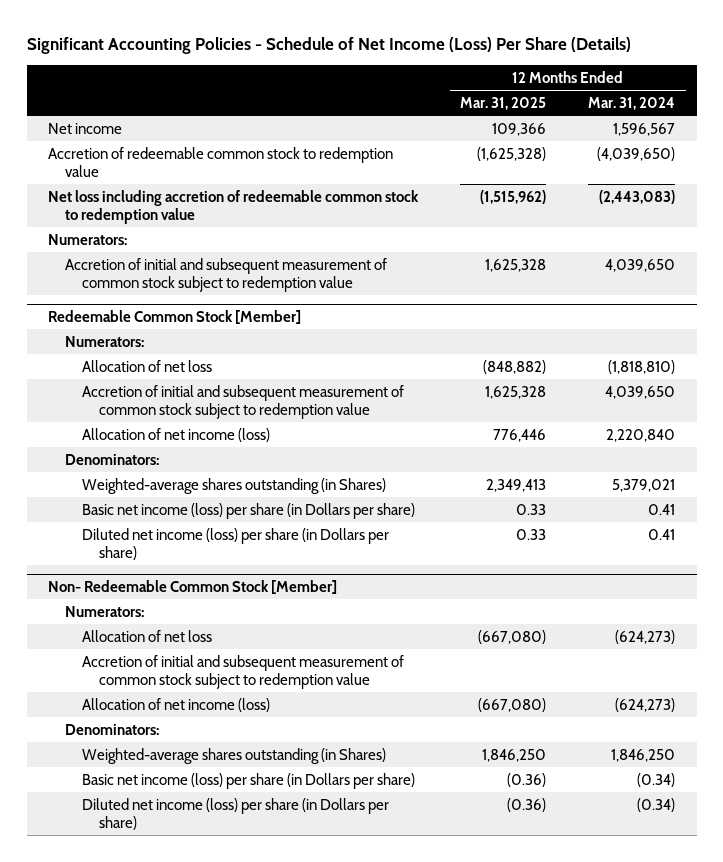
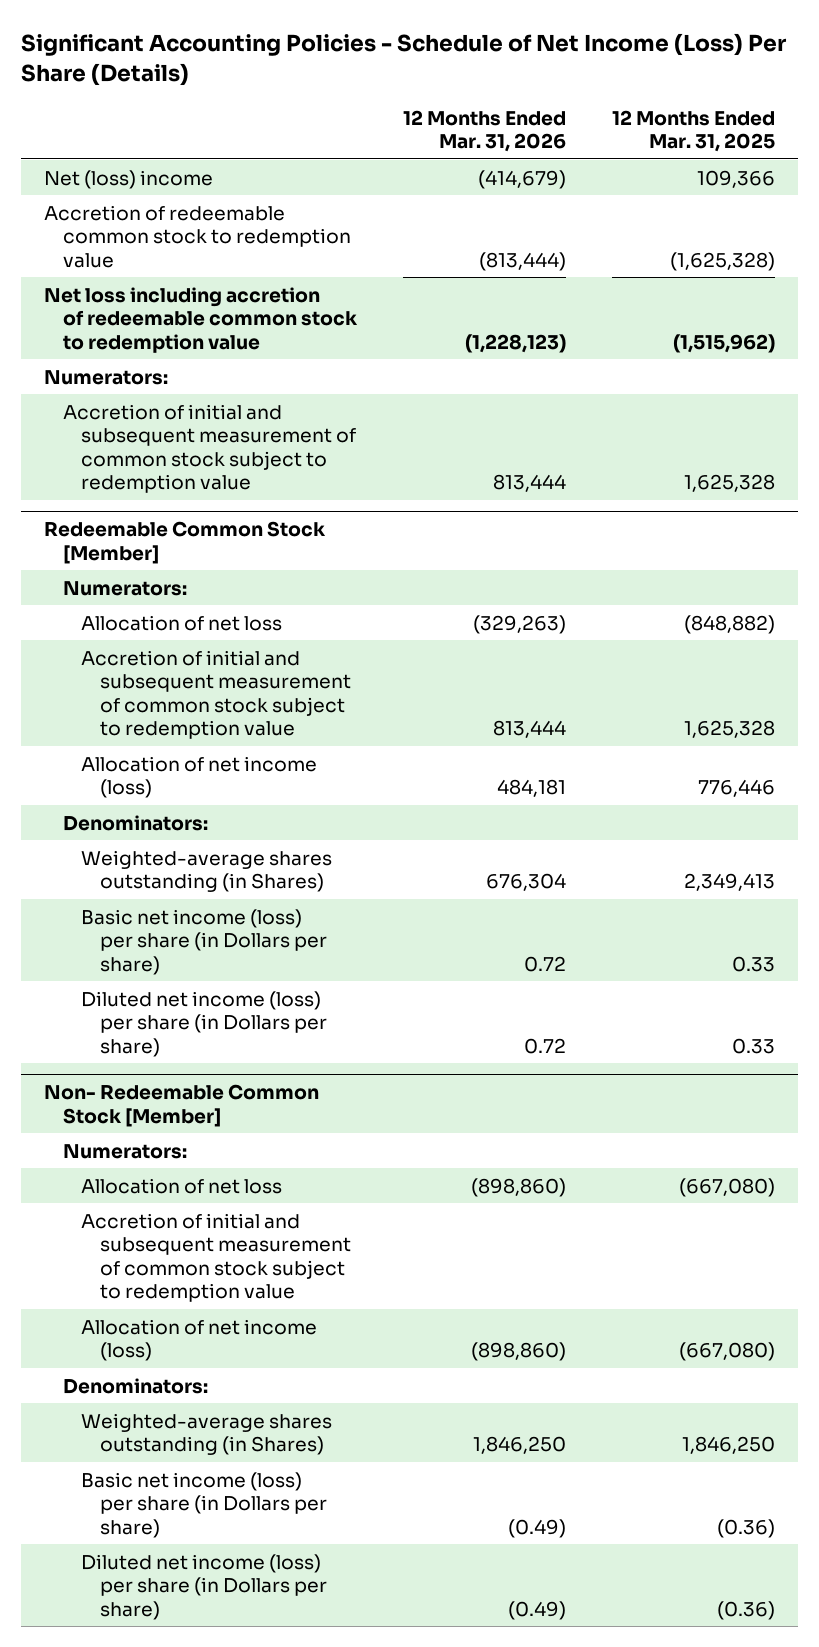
[588,96,676,110] Mar. 31, 2024 -> none
none -> [402,109,566,153] 12 Months Ended Mar. 31, 2026
[47,122,122,134] Net income -> [44,169,214,189] Net (loss) income

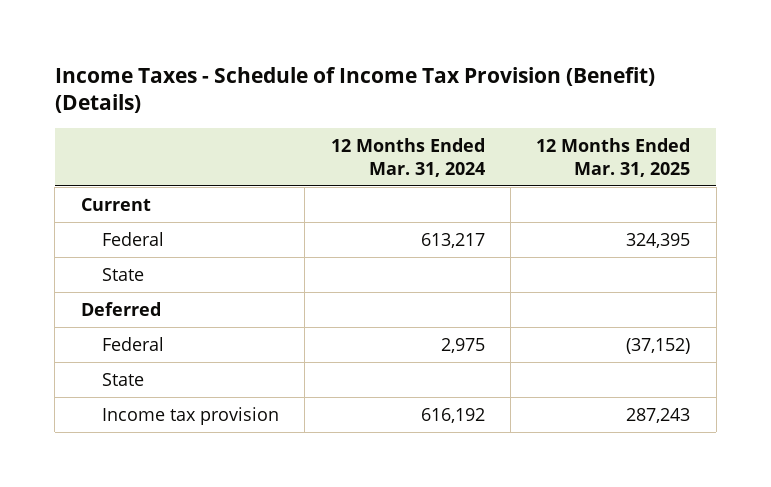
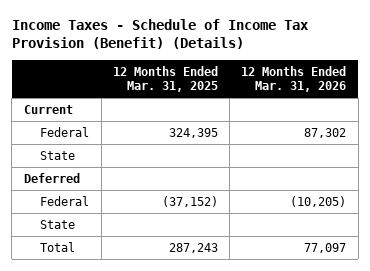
[330,137,485,177] 12 Months Ended Mar. 31, 2024 -> none
none -> [241,65,347,92] 12 Months Ended Mar. 31, 2026
[101,406,279,425] Income tax provision -> [40,241,76,252] Total

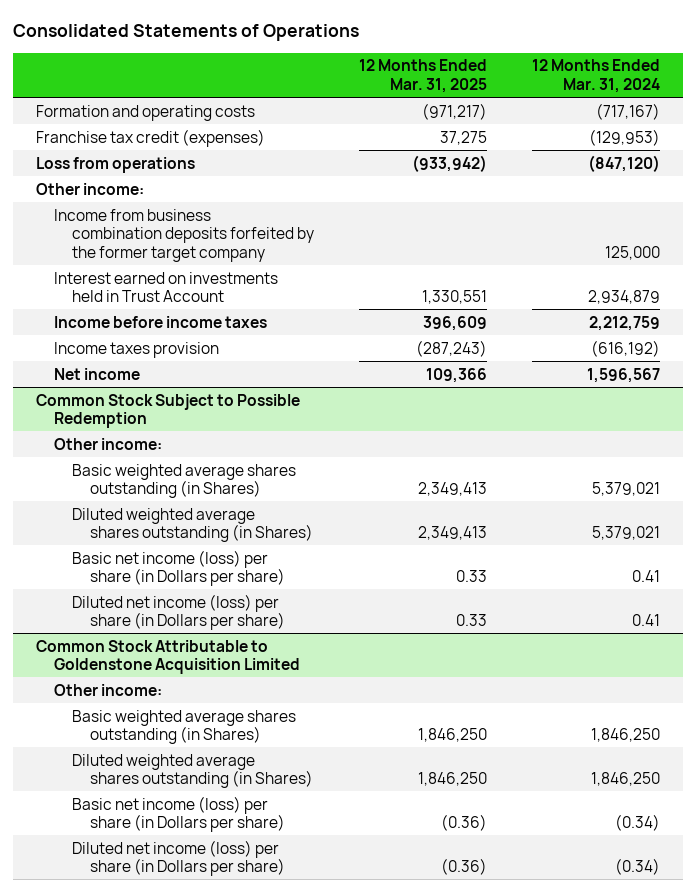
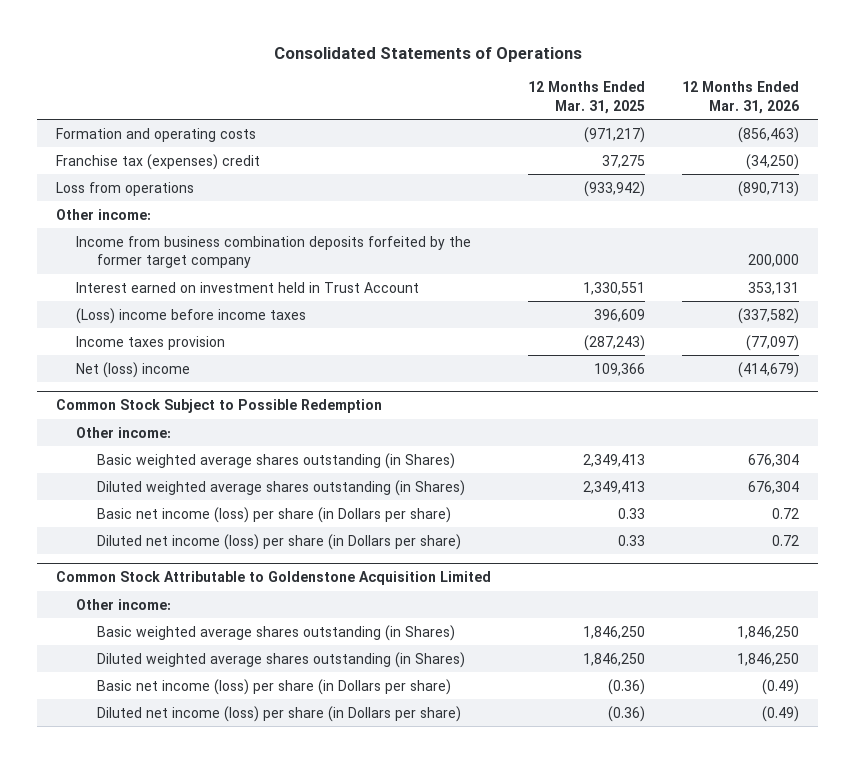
[532,59,661,93] 12 Months Ended Mar. 31, 2024 -> none
none -> [682,81,800,114] 12 Months Ended Mar. 31, 2026
[35,128,265,147] Franchise tax credit (expenses) -> [55,153,260,170] Franchise tax (expenses) credit
[54,271,279,303] Interest earned on investments held in Trust Account -> [76,281,420,293] Interest earned on investment held in Trust Account
[54,315,268,328] Income before income taxes -> [76,307,307,324] (Loss) income before income taxes
[54,367,141,380] Net income -> [76,361,191,378] Net (loss) income

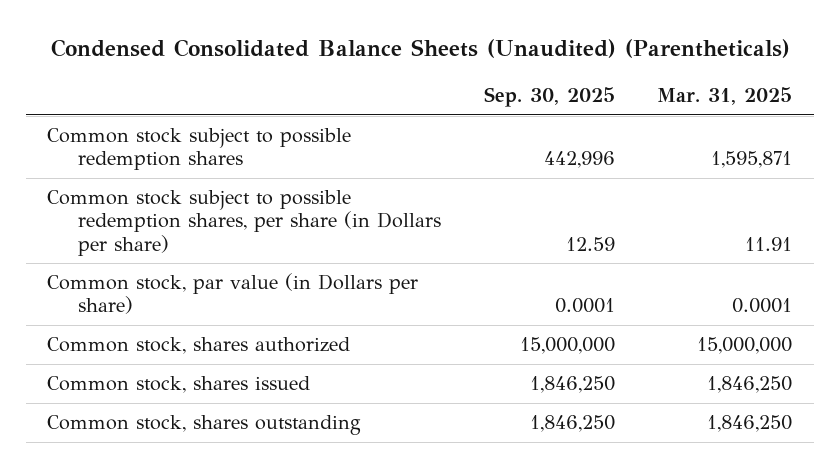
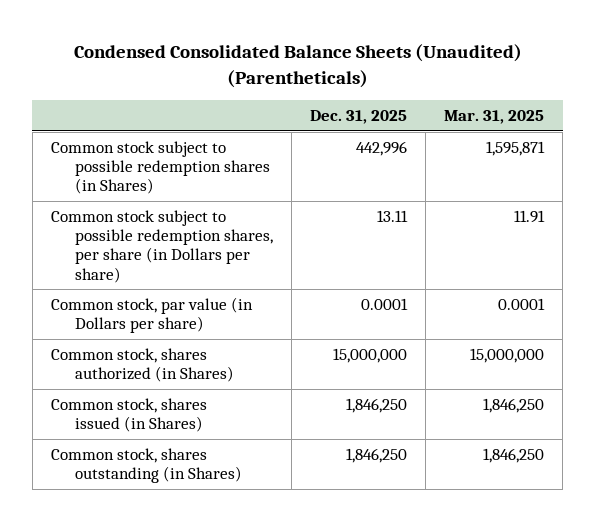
[483,87,615,108] Sep. 30, 2025 -> none
none -> [310,110,408,125] Dec. 31, 2025
[46,128,351,171] Common stock subject to possible redemption shares -> [50,140,270,195] Common stock subject to possible redemption shares (in Shares)
[46,337,350,355] Common stock, shares authorized -> [50,347,234,383] Common stock, shares authorized (in Shares)
[46,376,310,394] Common stock, shares issued -> [50,397,207,433] Common stock, shares issued (in Shares)
[46,415,361,436] Common stock, shares outstanding -> [50,447,242,484] Common stock, shares outstanding (in Shares)

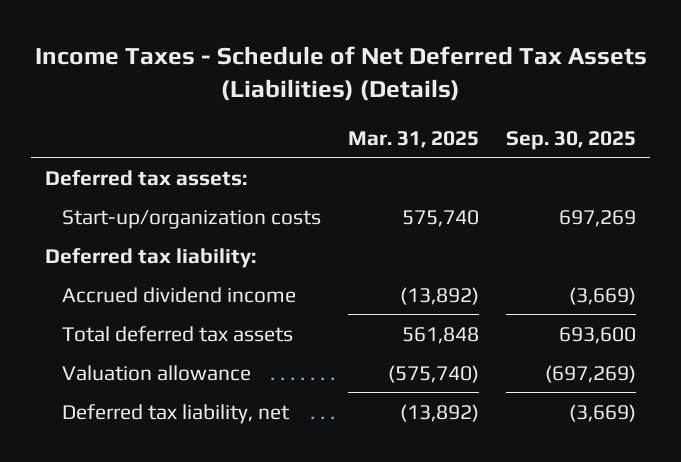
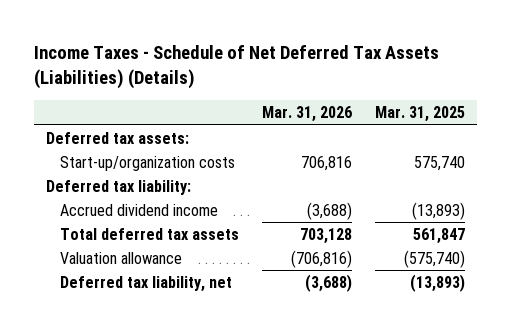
[506,130,637,150] Sep. 30, 2025 -> none
none -> [262,106,353,123] Mar. 31, 2026
[400,286,480,305] (13,892) -> [412,201,466,220] (13,893)
[402,326,480,344] 561,848 -> [413,227,466,244] 561,847
[400,403,480,422] (13,892) -> [410,273,466,292] (13,893)

